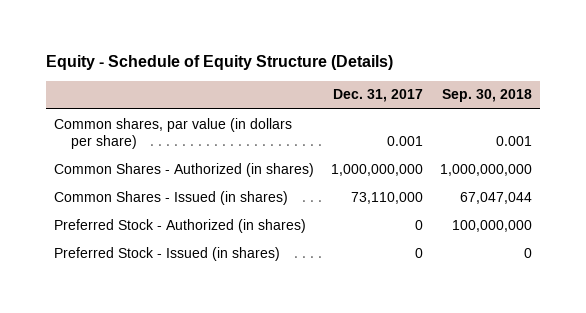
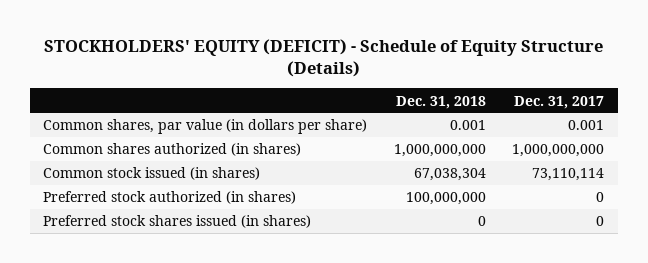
[45,55,393,71] Equity - Schedule of Equity Structure (Details) -> [43,39,603,78] STOCKHOLDERS' EQUITY (DEFICIT) - Schedule of Equity Structure (Details)
[441,89,532,103] Sep. 30, 2018 -> none
none -> [395,95,486,109] Dec. 31, 2018
[54,162,315,177] Common Shares - Authorized (in shares) -> [43,143,302,157] Common shares authorized (in shares)
[54,190,289,205] Common Shares - Issued (in shares) -> [43,167,261,181] Common stock issued (in shares)
[350,191,423,204] 73,110,000 -> [532,168,605,182] 73,110,114
[54,218,307,233] Preferred Stock - Authorized (in shares) -> [43,191,297,205] Preferred stock authorized (in shares)
[54,246,281,261] Preferred Stock - Issued (in shares) -> [43,215,312,229] Preferred stock shares issued (in shares)

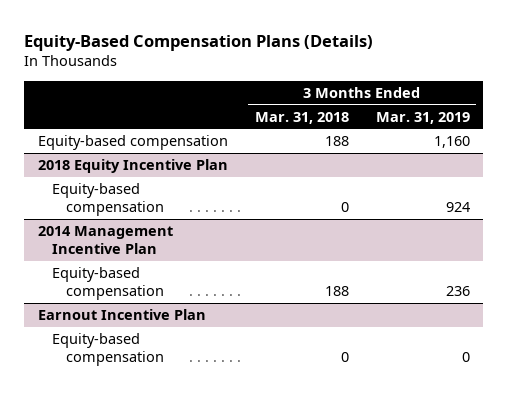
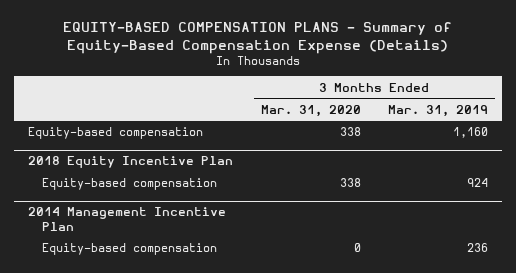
[24,34,374,51] Equity-Based Compensation Plans (Details) -> [63,21,453,54] EQUITY-BASED COMPENSATION PLANS - Summary of Equity-Based Compensation Expense (Details)
[254,111,349,124] Mar. 31, 2018 -> none
none -> [260,104,361,117] Mar. 31, 2020
[37,309,206,321] Earnout Incentive Plan -> none
[51,333,165,366] Equity-based compensation -> none

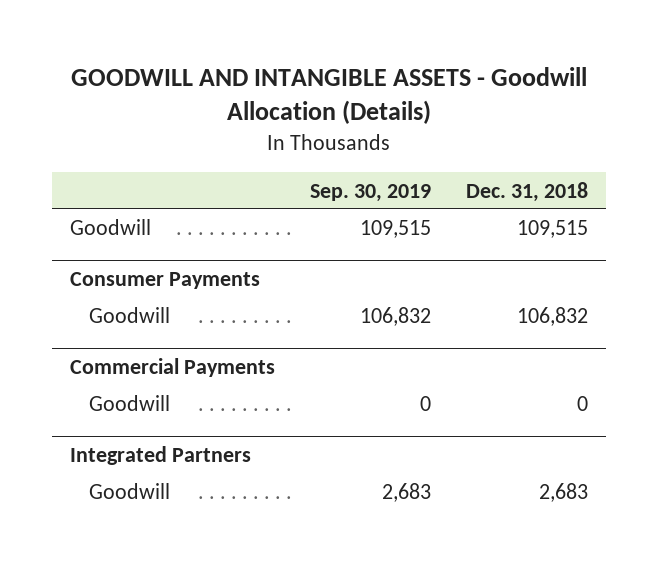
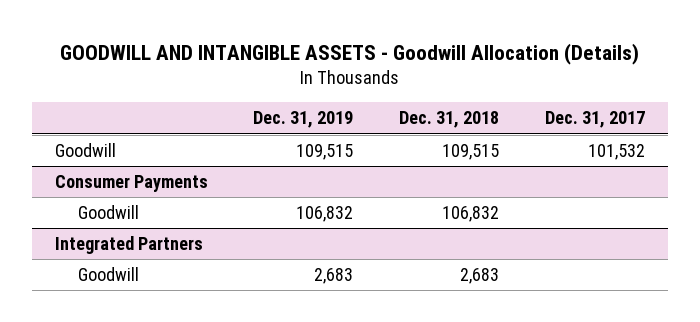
[309,183,431,202] Sep. 30, 2019 -> none
none -> [253,111,354,129] Dec. 31, 2019
none -> [545,111,646,129] Dec. 31, 2017
[69,358,275,378] Commercial Payments -> none
[88,395,170,412] Goodwill -> none

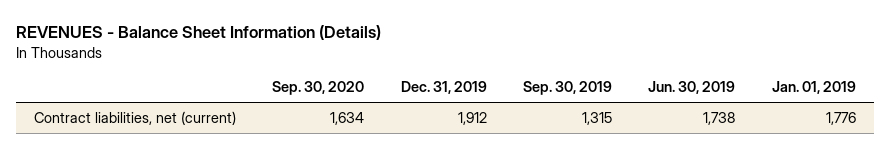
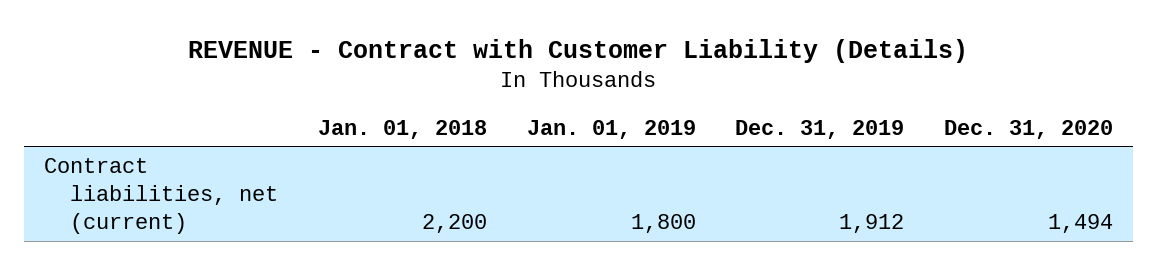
[15,25,381,41] REVENUES - Balance Sheet Information (Details) -> [188,38,969,63] REVENUE - Contract with Customer Liability (Details)
[272,81,365,96] Sep. 30, 2020 -> none
[523,81,613,96] Sep. 30, 2019 -> none
[648,81,736,95] Jun. 30, 2019 -> none
none -> [317,119,487,139] Jan. 01, 2018
none -> [944,119,1114,139] Dec. 31, 2020
[825,112,856,126] 1,776 -> [630,213,696,233] 1,800

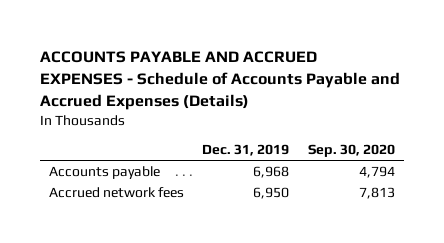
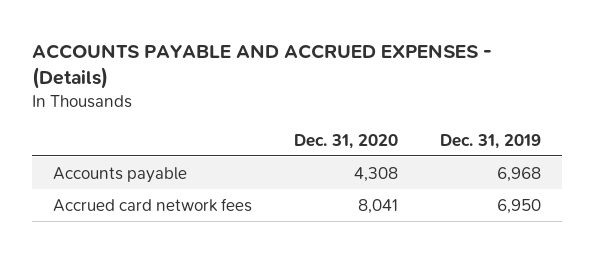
[40,51,401,110] ACCOUNTS PAYABLE AND ACCRUED EXPENSES - Schedule of Accounts Payable and Accrued Expenses (Details) -> [31,44,492,90] ACCOUNTS PAYABLE AND ACCRUED EXPENSES - (Details)
[307,144,395,158] Sep. 30, 2020 -> none
none -> [293,133,398,149] Dec. 31, 2020
[49,187,185,199] Accrued network fees -> [52,197,252,212] Accrued card network fees

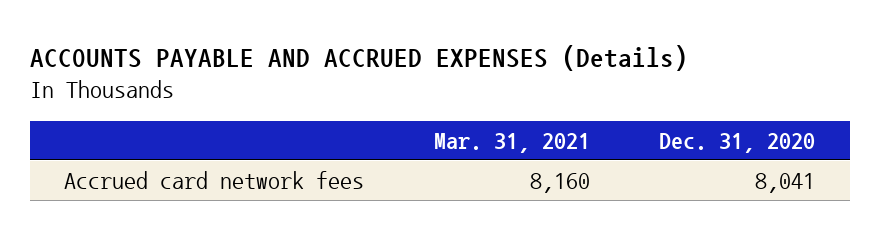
[31,44,492,90] ACCOUNTS PAYABLE AND ACCRUED EXPENSES - (Details) -> [29,44,688,71] ACCOUNTS PAYABLE AND ACCRUED EXPENSES (Details)
[439,133,541,149] Dec. 31, 2019 -> none
none -> [433,132,590,153] Mar. 31, 2021
[52,166,187,183] Accounts payable -> none

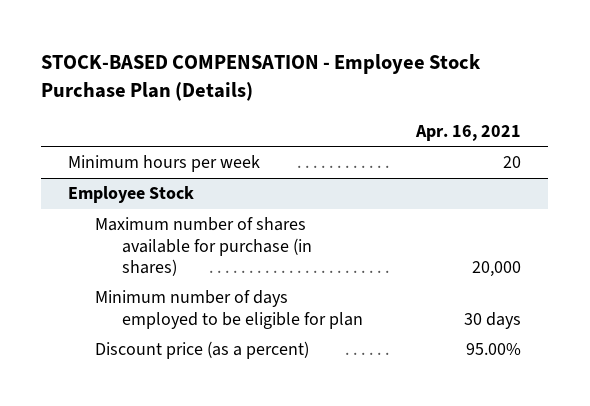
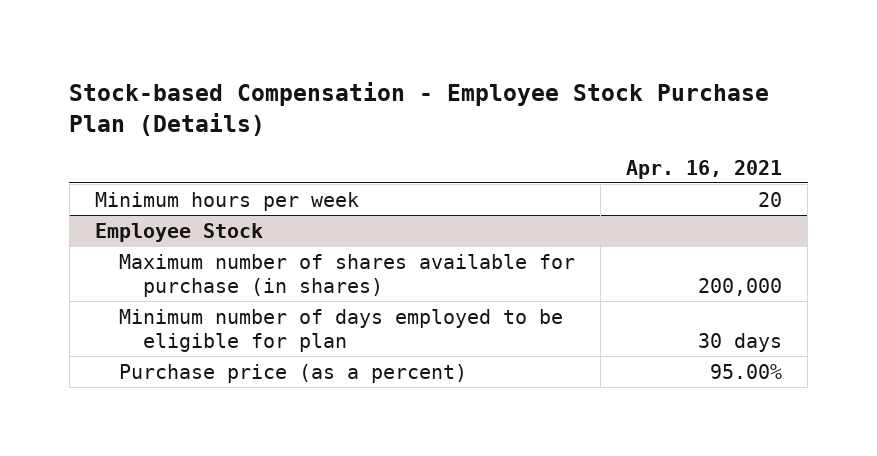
[41,54,482,102] STOCK-BASED COMPENSATION - Employee Stock Purchase Plan (Details) -> [69,81,770,136] Stock-based Compensation - Employee Stock Purchase Plan (Details)
[472,260,522,277] 20,000 -> [698,277,783,296] 200,000
[94,341,309,360] Discount price (as a percent) -> [118,363,467,383] Purchase price (as a percent)

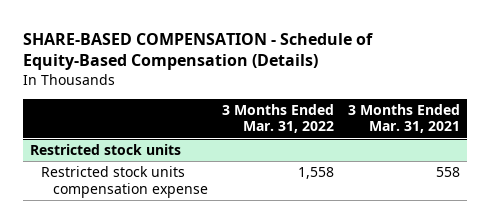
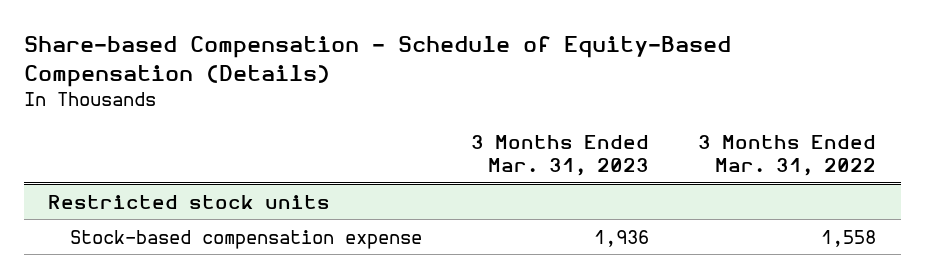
[23,32,374,71] SHARE-BASED COMPENSATION - Schedule of Equity-Based Compensation (Details) -> [23,36,731,87] Share-based Compensation - Schedule of Equity-Based Compensation (Details)
[347,103,460,134] 3 Months Ended Mar. 31, 2021 -> none
none -> [471,134,650,176] 3 Months Ended Mar. 31, 2023
[41,166,208,198] Restricted stock units compensation expense -> [69,229,422,249] Stock-based compensation expense

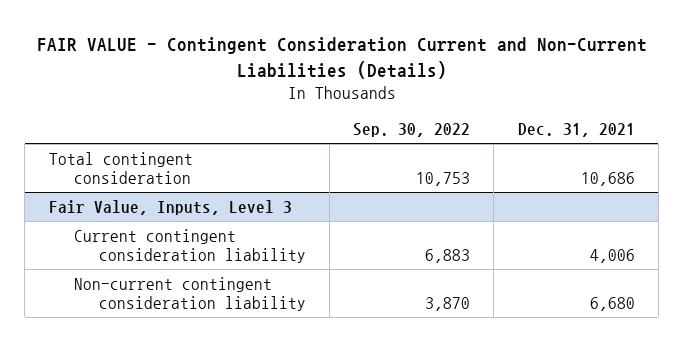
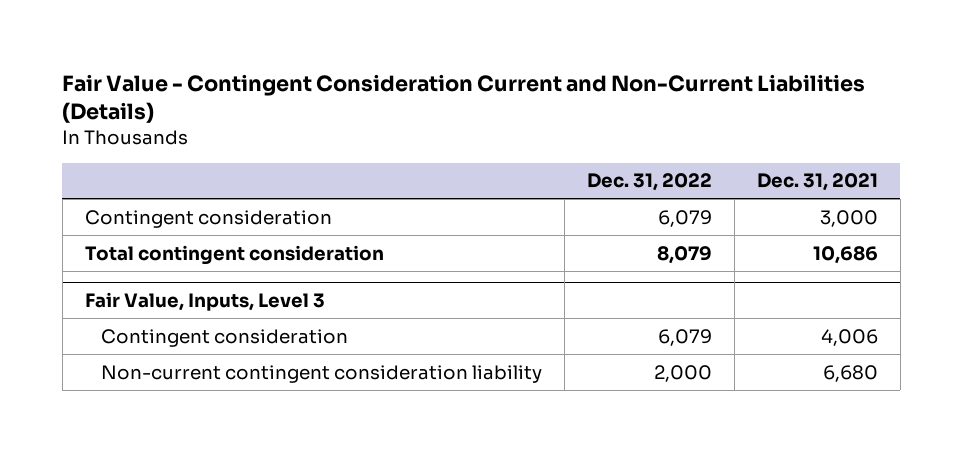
[36,37,647,79] FAIR VALUE - Contingent Consideration Current and Non-Current Liabilities (Details) -> [62,73,866,124] Fair Value - Contingent Consideration Current and Non-Current Liabilities (Details)
[353,122,471,137] Sep. 30, 2022 -> none
none -> [587,173,713,192] Dec. 31, 2022
none -> [84,209,332,228] Contingent consideration
[73,228,306,263] Current contingent consideration liability -> [101,328,349,347] Contingent consideration

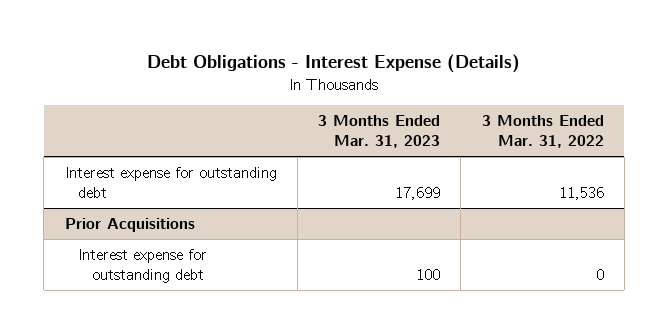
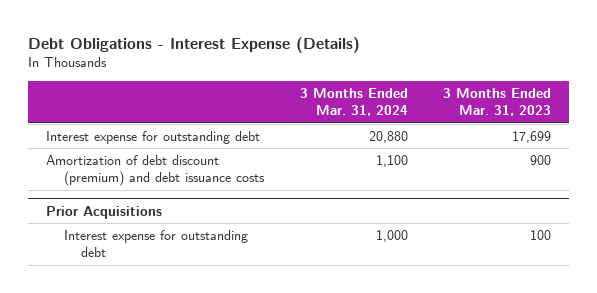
[481,115,604,149] 3 Months Ended Mar. 31, 2022 -> none
none -> [299,87,408,117] 3 Months Ended Mar. 31, 2024
none -> [46,154,265,187] Amortization of debt discount (premium) and debt issuance costs

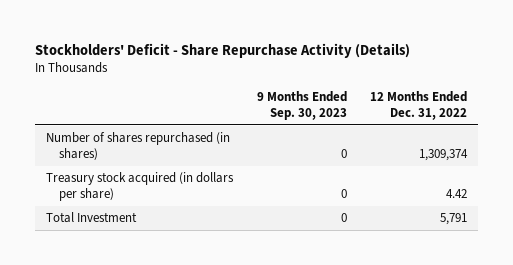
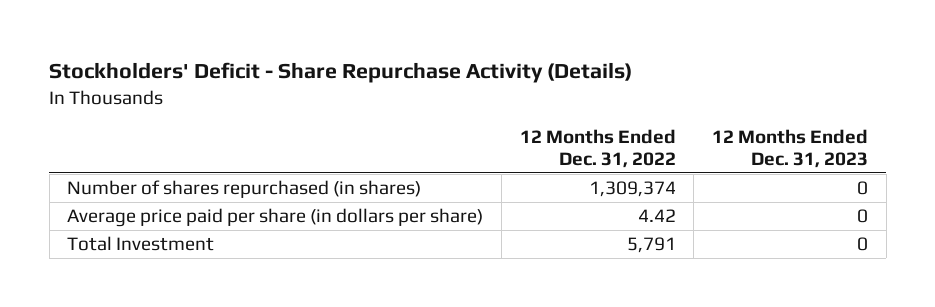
[256,91,347,120] 9 Months Ended Sep. 30, 2023 -> none
none -> [712,128,869,168] 12 Months Ended Dec. 31, 2023
[46,172,235,202] Treasury stock acquired (in dollars per share) -> [67,208,484,228] Average price paid per share (in dollars per share)

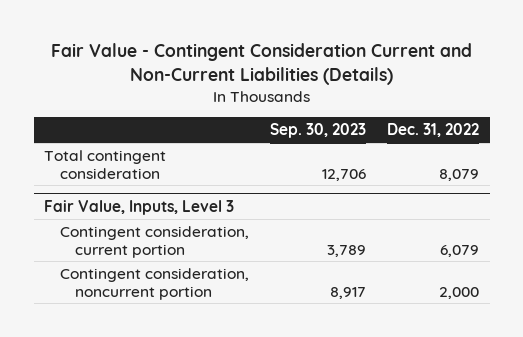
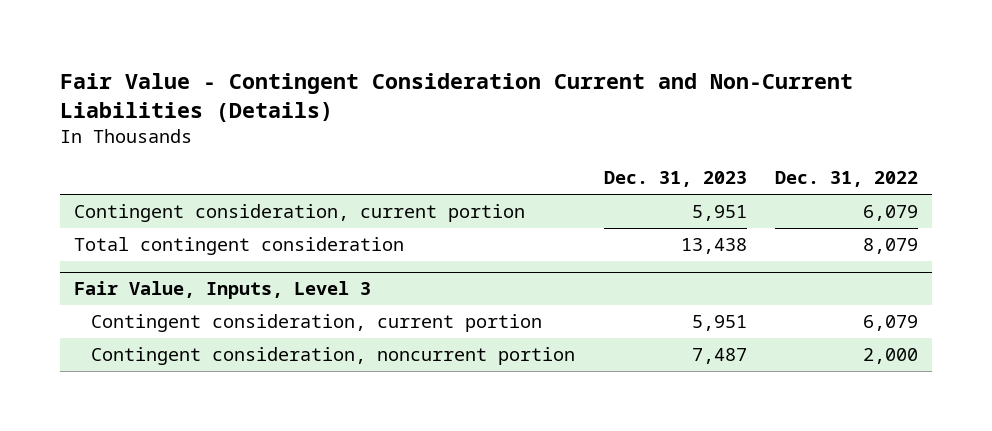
[269,123,366,139] Sep. 30, 2023 -> none
none -> [603,171,747,188] Dec. 31, 2023
none -> [74,204,526,223] Contingent consideration, current portion

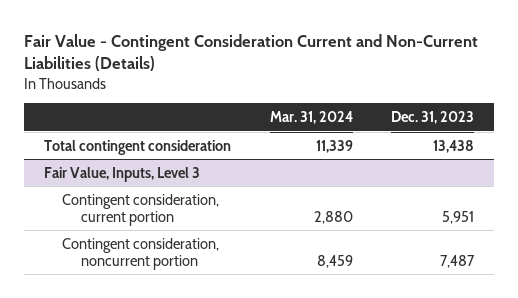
[775,171,919,188] Dec. 31, 2022 -> none
none -> [269,111,353,125] Mar. 31, 2024
[74,204,526,223] Contingent consideration, current portion -> none

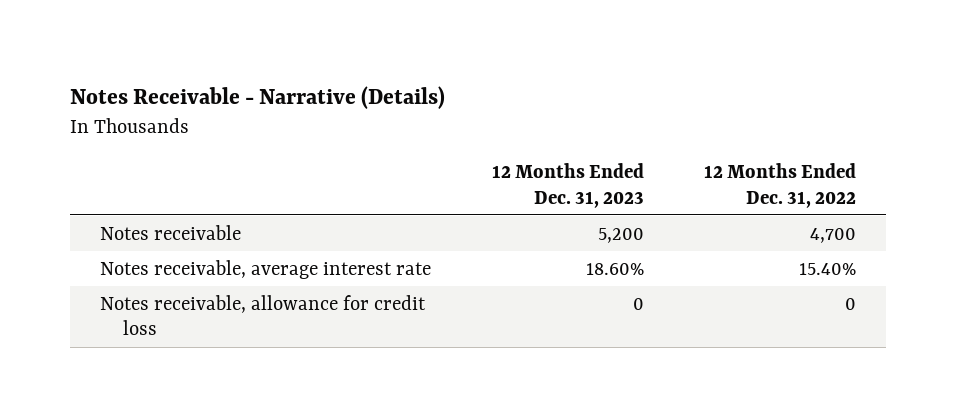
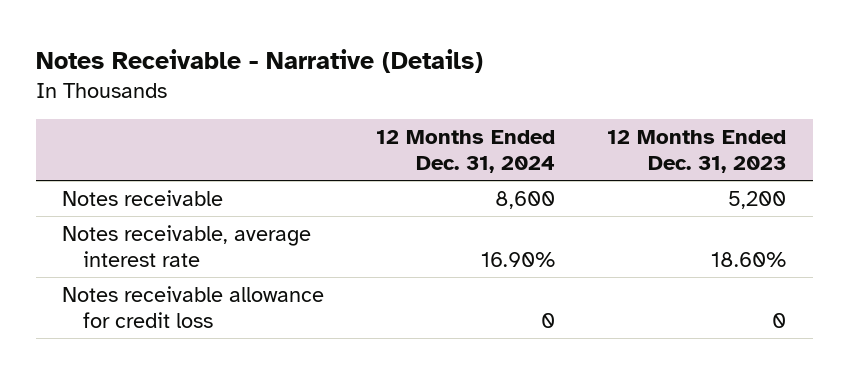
[703,162,856,208] 12 Months Ended Dec. 31, 2022 -> none
none -> [376,129,556,173] 12 Months Ended Dec. 31, 2024
[100,294,427,336] Notes receivable, allowance for credit loss -> [61,285,324,329] Notes receivable allowance for credit loss

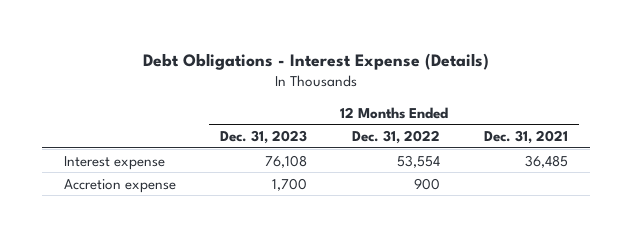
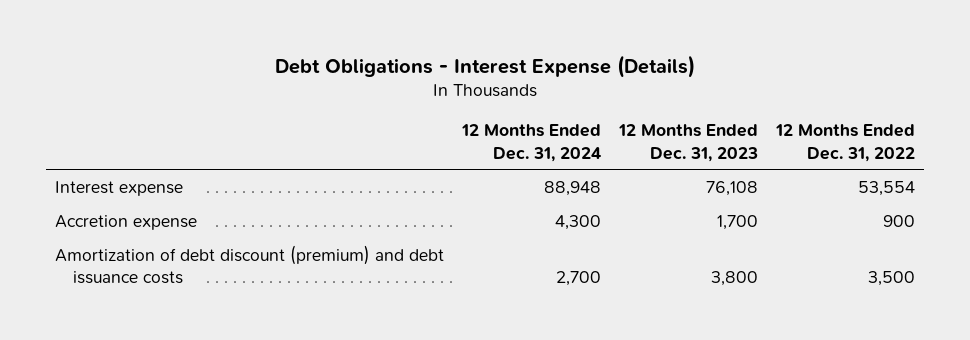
[483,130,568,145] Dec. 31, 2021 -> none
none -> [460,124,601,162] 12 Months Ended Dec. 31, 2024
none -> [54,244,444,285] Amortization of debt discount (premium) and debt issuance costs

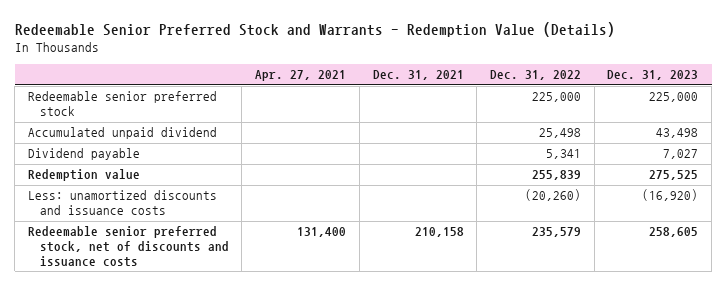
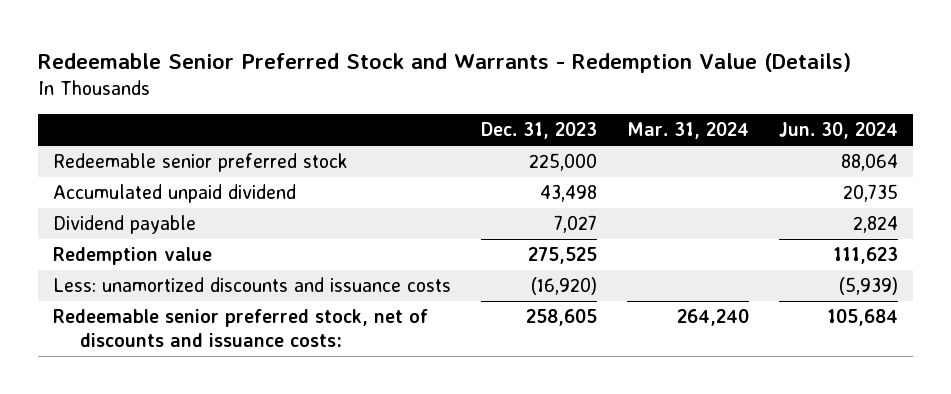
[255,70,347,82] Apr. 27, 2021 -> none
[372,70,464,81] Dec. 31, 2021 -> none
[490,70,582,81] Dec. 31, 2022 -> none
none -> [627,122,750,140] Mar. 31, 2024
none -> [778,122,898,140] Jun. 30, 2024
[27,226,229,267] Redeemable senior preferred stock, net of discounts and issuance costs -> [53,309,429,348] Redeemable senior preferred stock, net of discounts and issuance costs:

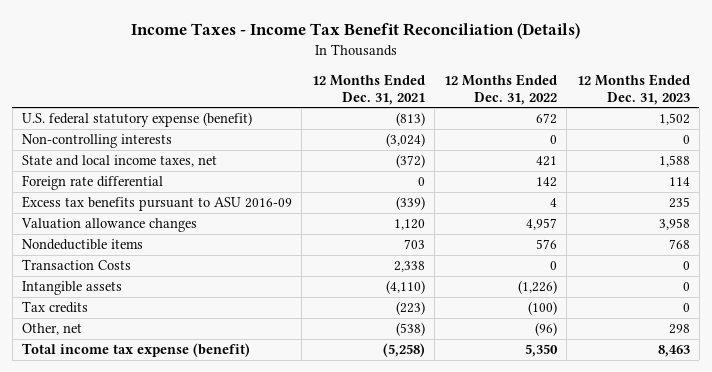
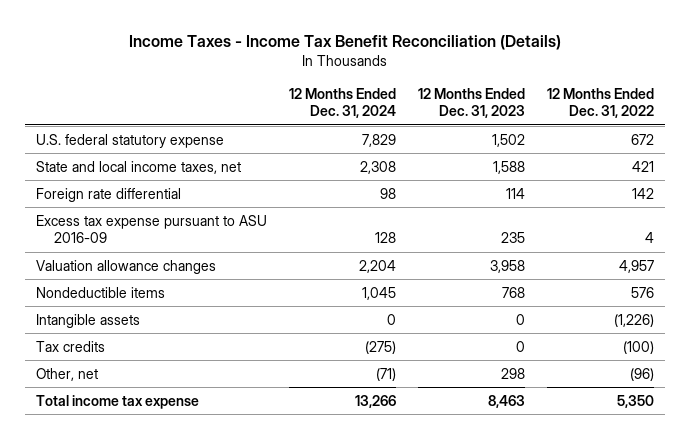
[311,73,425,105] 12 Months Ended Dec. 31, 2021 -> none
none -> [289,87,397,119] 12 Months Ended Dec. 31, 2024
[22,134,173,149] Non-controlling interests -> none
[22,112,253,128] U.S. federal statutory expense (benefit) -> [36,133,225,148] U.S. federal statutory expense
[22,196,293,212] Excess tax benefits pursuant to ASU 2016-09 -> [36,214,268,244] Excess tax expense pursuant to ASU 2016-09
[22,259,132,271] Transaction Costs -> none
[22,343,251,358] Total income tax expense (benefit) -> [36,394,200,409] Total income tax expense

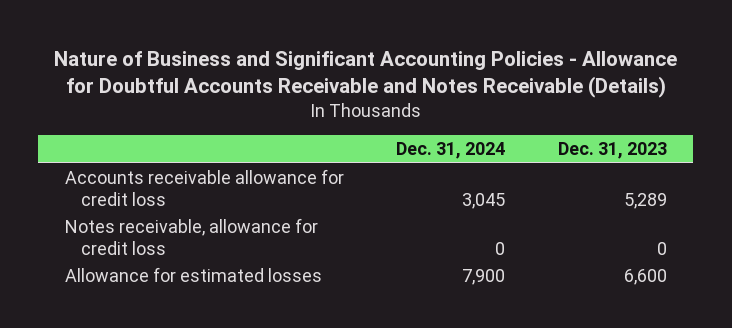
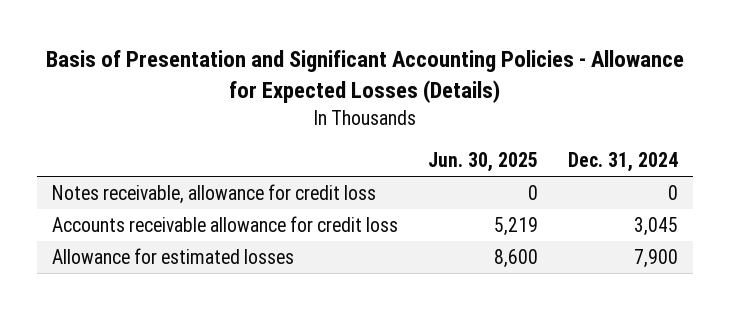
[53,50,677,99] Nature of Business and Significant Accounting Policies - Allowance for Doubtful Accounts Receivable and Notes Receivable (Details) -> [46,50,685,104] Basis of Presentation and Significant Accounting Policies - Allowance for Expected Losses (Details)
[558,142,668,160] Dec. 31, 2023 -> none
none -> [428,152,539,173] Jun. 30, 2025
[64,169,344,206] Accounts receivable allowance for credit loss -> [51,215,398,232] Accounts receivable allowance for credit loss

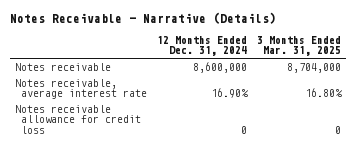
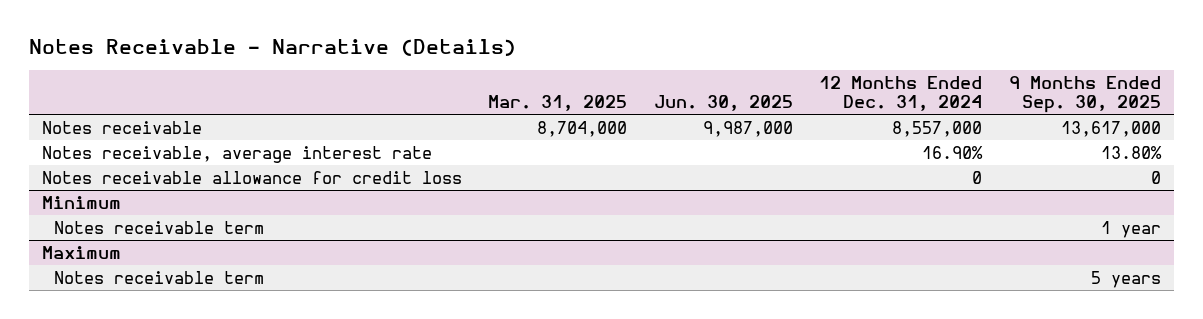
[257,35,342,57] 3 Months Ended Mar. 31, 2025 -> none
none -> [488,95,628,112] Mar. 31, 2025
none -> [653,95,793,112] Jun. 30, 2025
none -> [1008,76,1161,114] 9 Months Ended Sep. 30, 2025
[193,61,248,73] 8,600,000 -> [892,120,983,137] 8,557,000
none -> [41,195,121,209] Minimum
none -> [53,220,264,234] Notes receivable term
none -> [41,245,121,259] Maximum
none -> [53,270,264,284] Notes receivable term

